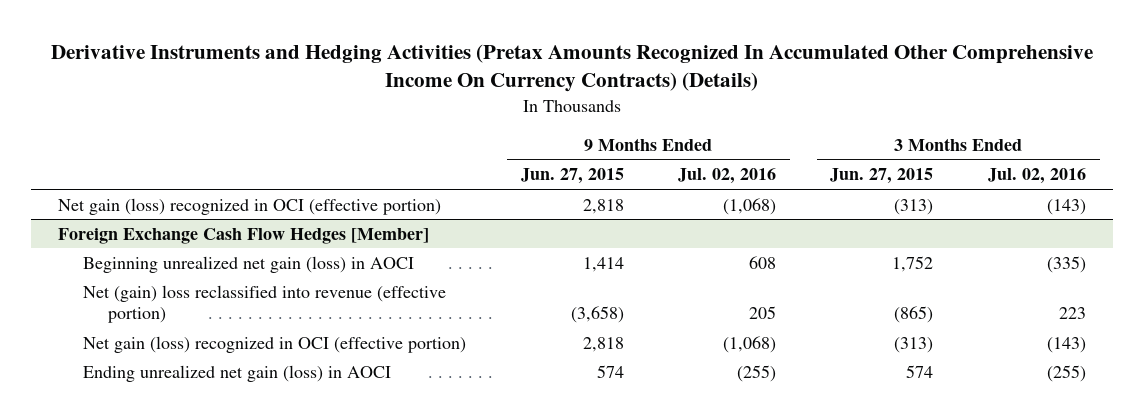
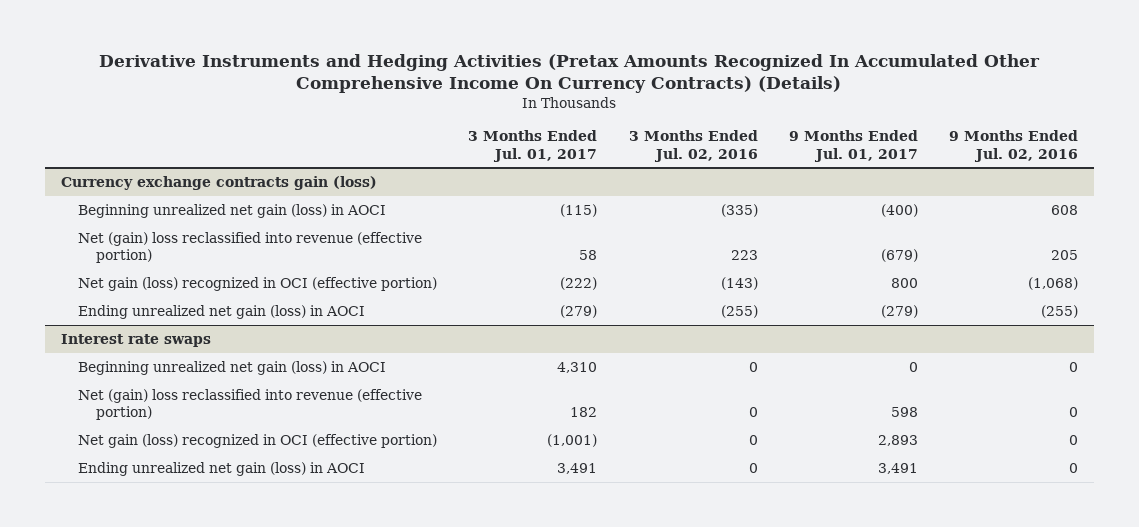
[520,168,624,185] Jun. 27, 2015 -> none
[830,168,934,185] Jun. 27, 2015 -> none
none -> [468,130,598,162] 3 Months Ended Jul. 01, 2017
none -> [788,130,918,162] 9 Months Ended Jul. 01, 2017
[58,197,442,215] Net gain (loss) recognized in OCI (effective portion) -> none
[58,227,430,244] Foreign Exchange Cash Flow Hedges [Member] -> [60,176,377,191] Currency exchange contracts gain (loss)
none -> [60,334,211,348] Interest rate swaps
none -> [78,361,387,376] Beginning unrealized net gain (loss) in AOCI
none -> [78,389,423,421] Net (gain) loss reclassified into revenue (effective portion)
none -> [78,434,438,449] Net gain (loss) recognized in OCI (effective portion)
none -> [78,462,366,477] Ending unrealized net gain (loss) in AOCI

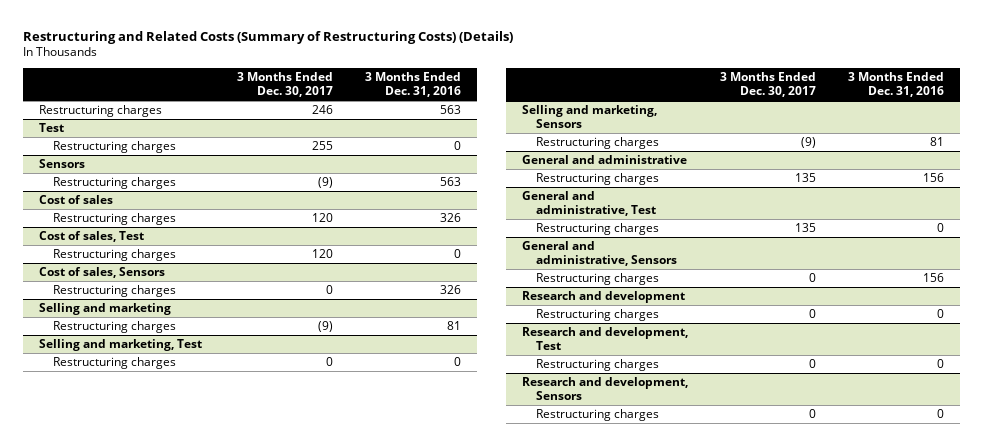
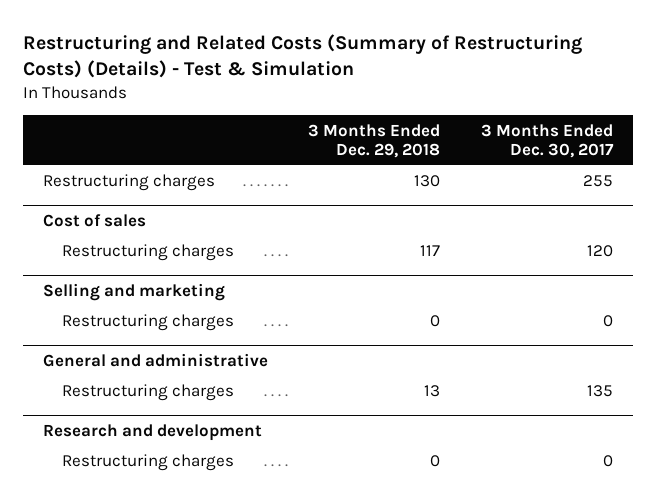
[22,30,513,44] Restructuring and Related Costs (Summary of Restructuring Costs) (Details) -> [22,33,582,79] Restructuring and Related Costs (Summary of Restructuring Costs) (Details) - Test & Simulation
[364,71,461,98] 3 Months Ended Dec. 31, 2016 -> none
none -> [308,123,441,159] 3 Months Ended Dec. 29, 2018
[38,105,162,118] Restructuring charges -> none
[38,123,64,133] Test -> none
[38,159,85,169] Sensors -> none
[53,177,177,190] Restructuring charges -> none
[38,231,144,243] Cost of sales, Test -> none
[53,249,177,262] Restructuring charges -> none
[38,267,165,279] Cost of sales, Sensors -> none
[53,285,177,298] Restructuring charges -> none
[53,321,177,334] Restructuring charges -> none
[38,339,202,352] Selling and marketing, Test -> none
[521,105,657,129] Selling and marketing, Sensors -> none
[536,137,660,150] Restructuring charges -> none
[521,191,657,217] General and administrative, Test -> none
[536,223,660,236] Restructuring charges -> none
[521,241,678,267] General and administrative, Sensors -> none
[536,273,660,286] Restructuring charges -> none
[521,327,688,351] Research and development, Test -> none
[536,359,660,372] Restructuring charges -> none
[521,377,688,401] Research and development, Sensors -> none
[536,409,660,422] Restructuring charges -> none

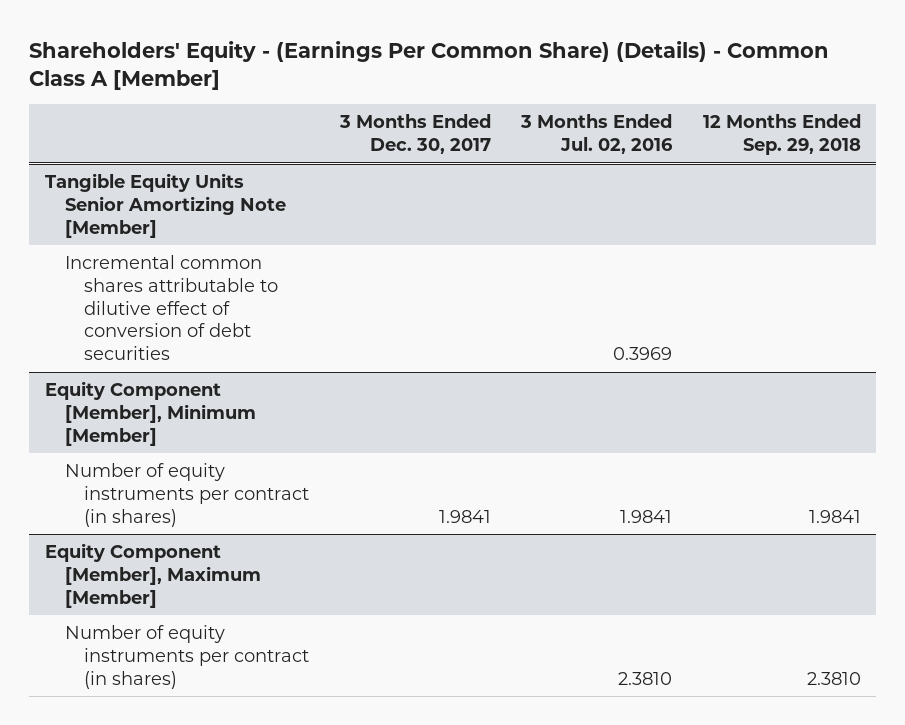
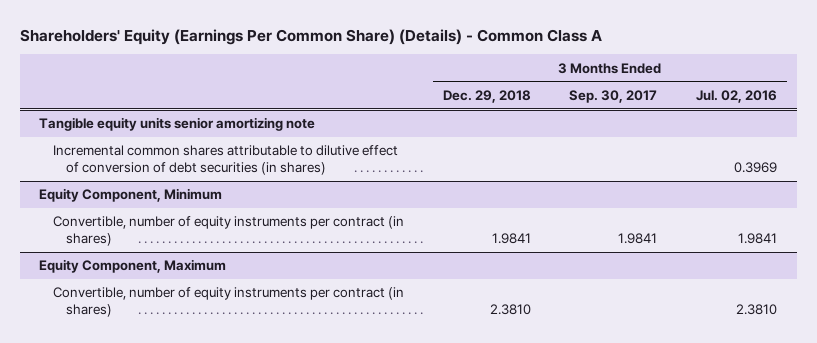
[29,40,830,90] Shareholders' Equity - (Earnings Per Common Share) (Details) - Common Class A [Member] -> [19,28,602,45] Shareholders' Equity (Earnings Per Common Share) (Details) - Common Class A
[338,114,491,154] 3 Months Ended Dec. 30, 2017 -> none
[702,114,861,155] 12 Months Ended Sep. 29, 2018 -> none
none -> [442,89,531,103] Dec. 29, 2018
none -> [569,89,658,103] Sep. 30, 2017
[44,173,286,238] Tangible Equity Units Senior Amortizing Note [Member] -> [39,117,316,132] Tangible equity units senior amortizing note
[64,255,279,360] Incremental common shares attributable to dilutive effect of conversion of debt securities -> [52,145,398,176] Incremental common shares attributable to dilutive effect of conversion of debt securities (in shares)
[44,381,256,446] Equity Component [Member], Minimum [Member] -> [39,188,223,203] Equity Component, Minimum
[64,463,310,527] Number of equity instruments per contract (in shares) -> [52,216,404,247] Convertible, number of equity instruments per contract (in shares)
[44,543,261,608] Equity Component [Member], Maximum [Member] -> [39,259,227,274] Equity Component, Maximum
[64,625,310,689] Number of equity instruments per contract (in shares) -> [52,287,404,318] Convertible, number of equity instruments per contract (in shares)

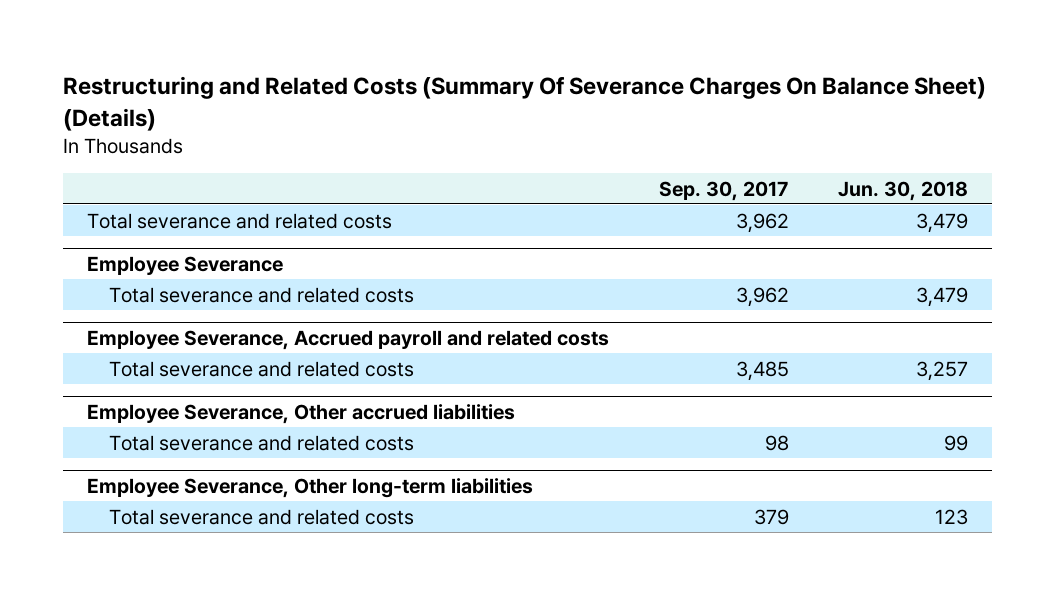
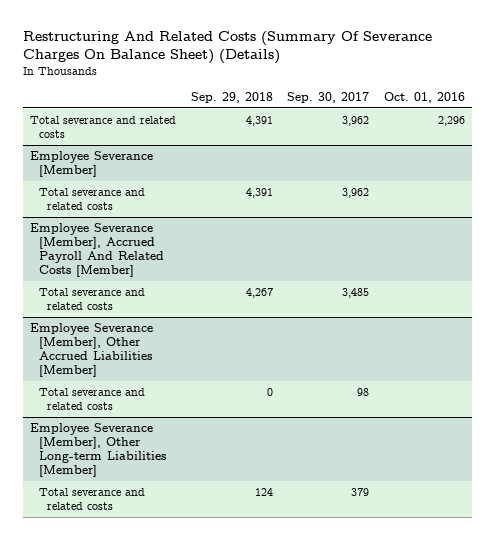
[62,76,986,131] Restructuring and Related Costs (Summary Of Severance Charges On Balance Sheet) (Details) -> [23,31,433,65] Restructuring And Related Costs (Summary Of Severance Charges On Balance Sheet) (Details)
[837,180,968,201] Jun. 30, 2018 -> none
none -> [190,92,273,104] Sep. 29, 2018
none -> [383,92,465,104] Oct. 01, 2016
[87,255,284,275] Employee Severance -> [30,150,154,177] Employee Severance [Member]
[87,329,610,350] Employee Severance, Accrued payroll and related costs -> [30,222,164,278] Employee Severance [Member], Accrued Payroll And Related Costs [Member]
[87,403,516,424] Employee Severance, Other accrued liabilities -> [30,322,154,378] Employee Severance [Member], Other Accrued Liabilities [Member]
[87,477,534,498] Employee Severance, Other long-term liabilities -> [30,422,166,478] Employee Severance [Member], Other Long-term Liabilities [Member]

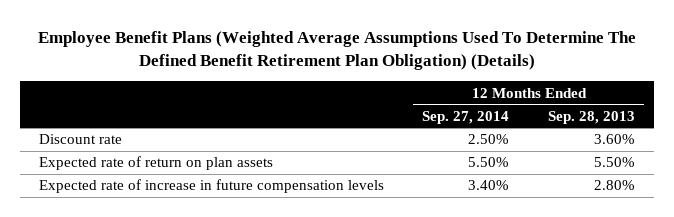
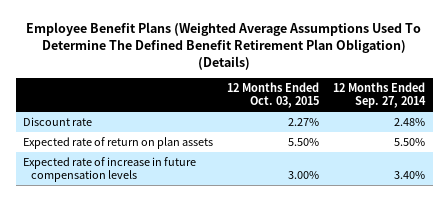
[547,110,635,124] Sep. 28, 2013 -> none
none -> [227,81,320,109] 12 Months Ended Oct. 03, 2015
[468,134,510,145] 2.50% -> [394,117,426,126] 2.48%

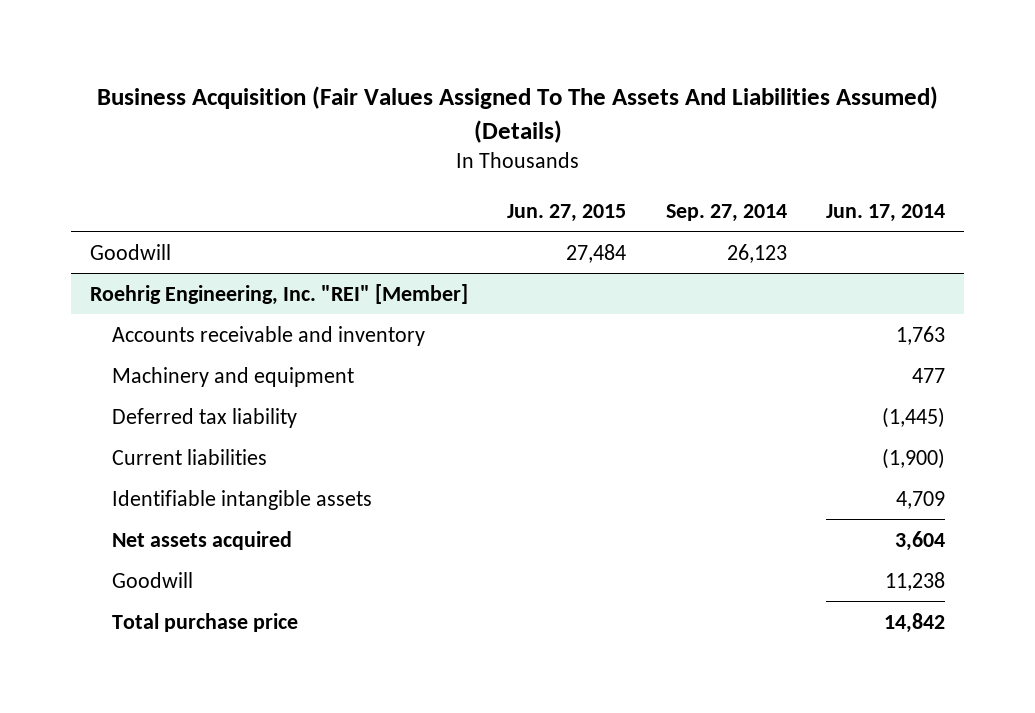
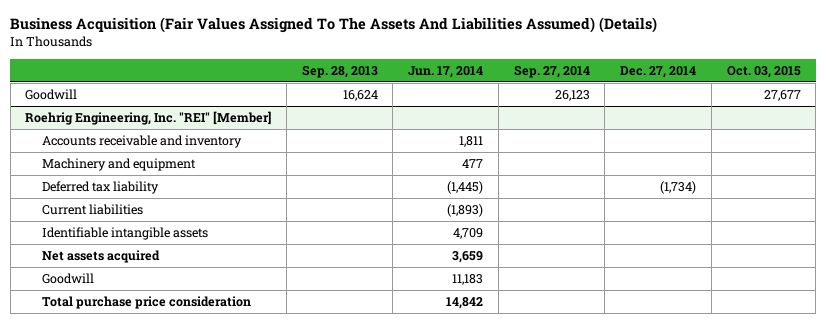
[507,203,627,222] Jun. 27, 2015 -> none
none -> [301,64,378,78] Sep. 28, 2013
none -> [620,65,697,78] Dec. 27, 2014
none -> [726,65,801,78] Oct. 03, 2015
[895,325,945,345] 1,763 -> [459,136,484,148] 1,811
[881,447,945,469] (1,900) -> [447,204,484,218] (1,893)
[894,530,945,551] 3,604 -> [452,251,484,264] 3,659
[884,571,945,591] 11,238 -> [452,274,484,286] 11,183
[112,612,299,632] Total purchase price -> [42,296,252,310] Total purchase price consideration

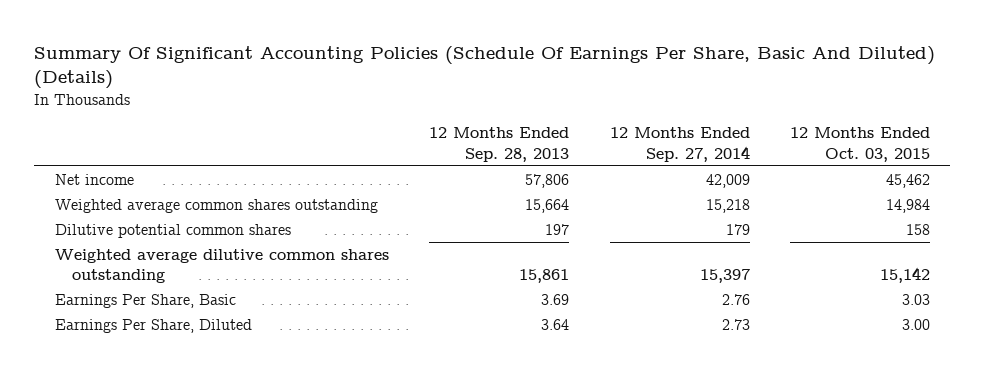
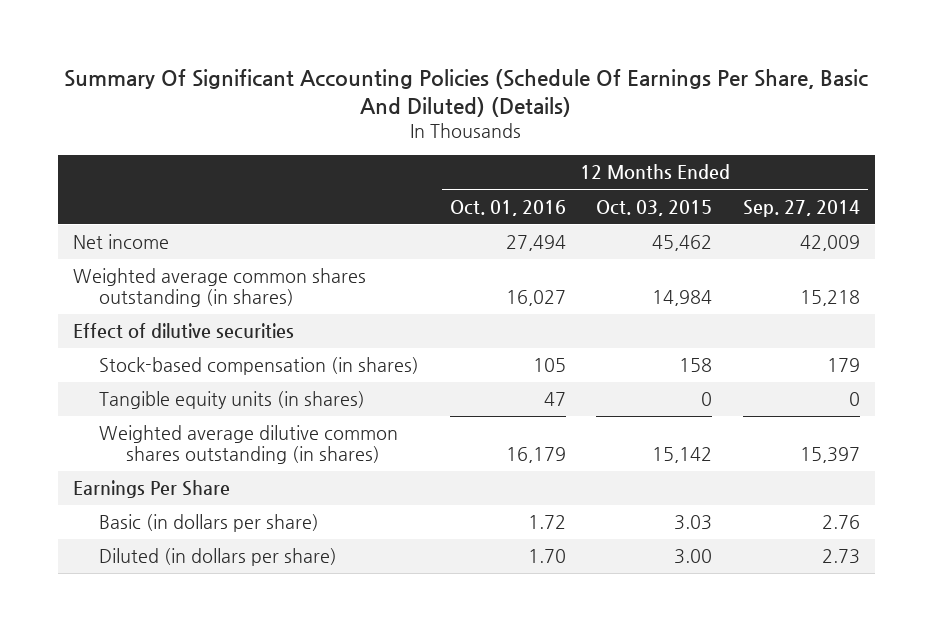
[429,127,570,162] 12 Months Ended Sep. 28, 2013 -> none
none -> [449,199,566,216] Oct. 01, 2016
[54,198,378,213] Weighted average common shares outstanding -> [72,268,366,308] Weighted average common shares outstanding (in shares)
none -> [72,323,294,340] Effect of dilutive securities
[54,223,291,238] Dilutive potential common shares -> [99,357,420,376] Stock-based compensation (in shares)
none -> [99,391,366,410] Tangible equity units (in shares)
[54,248,389,284] Weighted average dilutive common shares outstanding -> [99,425,399,465] Weighted average dilutive common shares outstanding (in shares)
none -> [72,480,230,499] Earnings Per Share
[54,293,236,308] Earnings Per Share, Basic -> [99,514,320,533] Basic (in dollars per share)
[54,318,252,333] Earnings Per Share, Diluted -> [99,548,338,567] Diluted (in dollars per share)

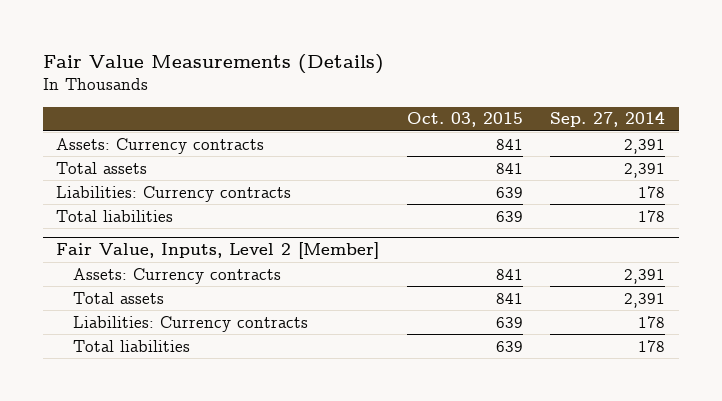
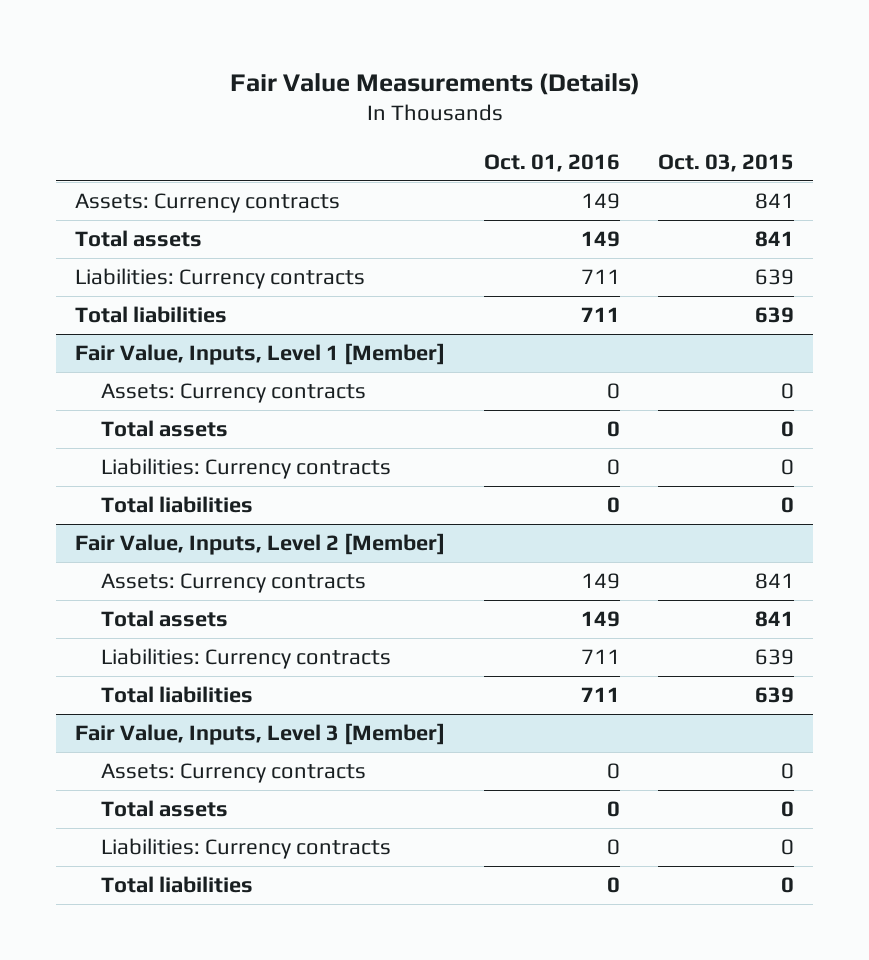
[550,111,666,128] Sep. 27, 2014 -> none
none -> [483,154,620,173] Oct. 01, 2016
none -> [75,343,446,366] Fair Value, Inputs, Level 1 [Member]
none -> [101,383,367,404] Assets: Currency contracts
none -> [101,420,229,438] Total assets
none -> [101,458,392,480] Liabilities: Currency contracts
none -> [101,496,254,514] Total liabilities
none -> [75,723,446,746] Fair Value, Inputs, Level 3 [Member]
none -> [101,763,367,784] Assets: Currency contracts
none -> [101,800,229,818] Total assets
none -> [101,838,392,860] Liabilities: Currency contracts
none -> [101,876,254,894] Total liabilities

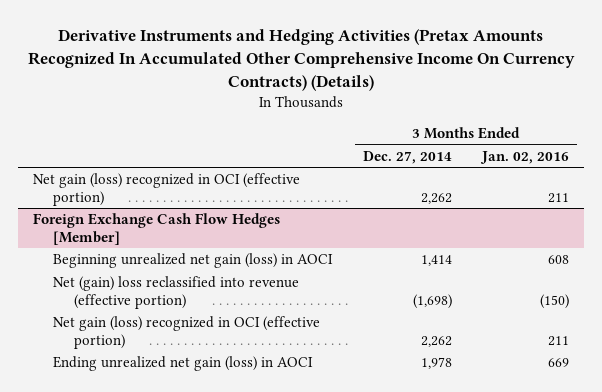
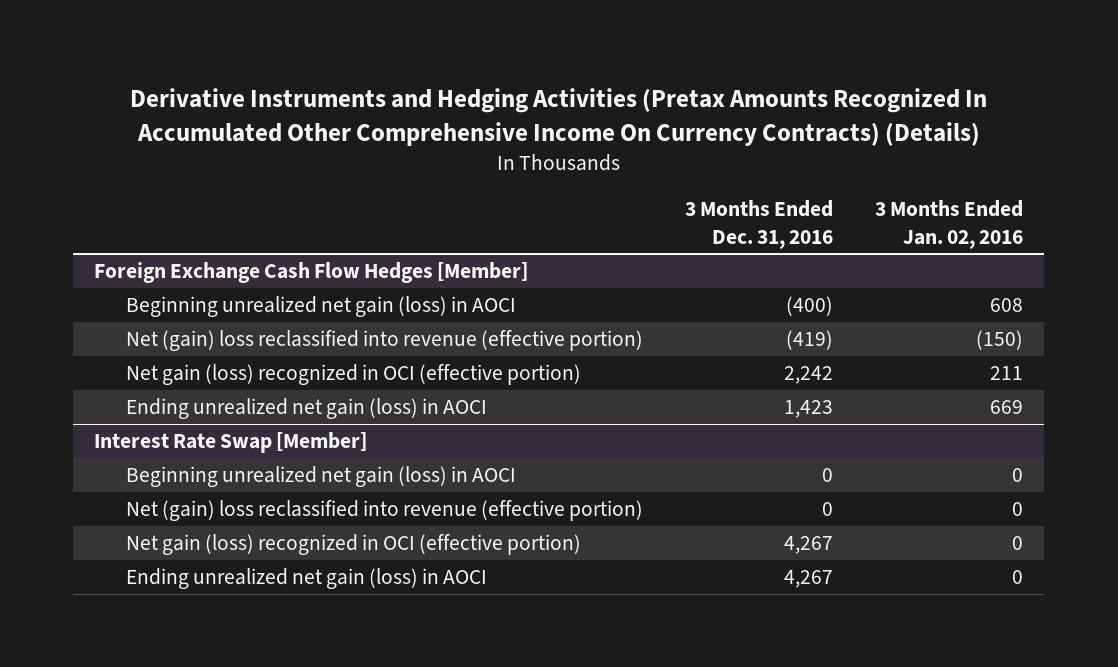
[362,150,452,164] Dec. 27, 2014 -> none
none -> [685,199,834,249] 3 Months Ended Dec. 31, 2016
[32,173,300,206] Net gain (loss) recognized in OCI (effective portion) -> none
none -> [94,431,368,453] Interest Rate Swap [Member]
none -> [125,465,516,487] Beginning unrealized net gain (loss) in AOCI
none -> [125,499,643,521] Net (gain) loss reclassified into revenue (effective portion)
none -> [125,533,581,555] Net gain (loss) recognized in OCI (effective portion)
none -> [125,567,487,589] Ending unrealized net gain (loss) in AOCI

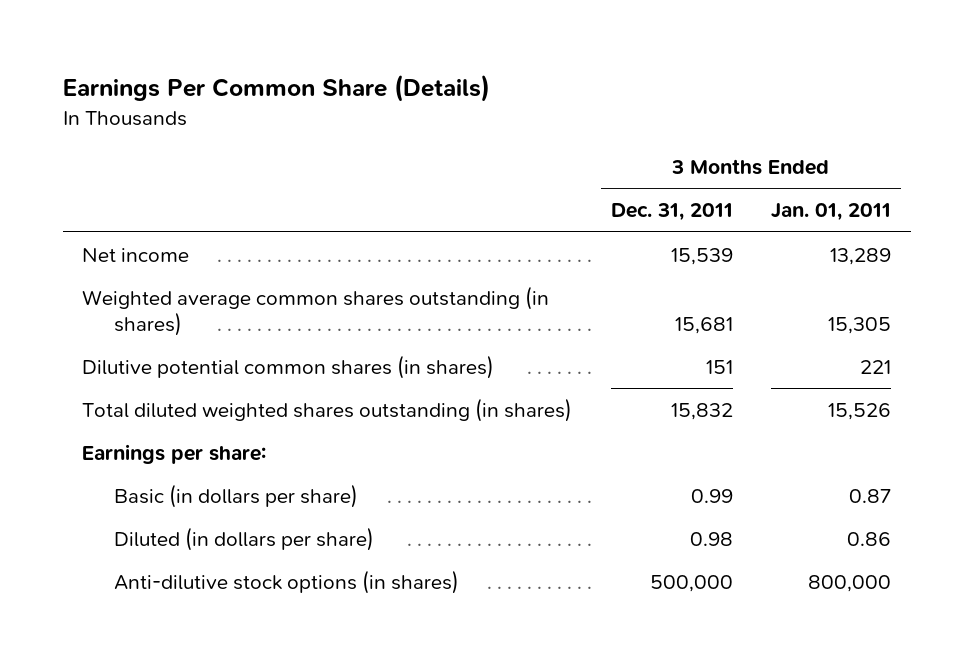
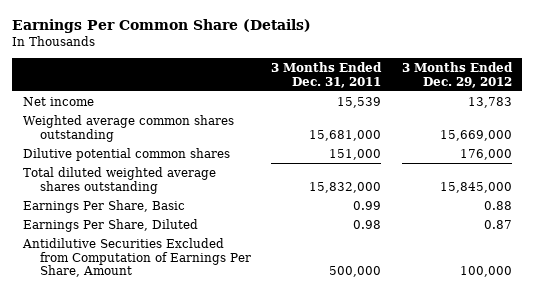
[771,203,892,222] Jan. 01, 2011 -> none
none -> [401,61,513,88] 3 Months Ended Dec. 29, 2012
[82,443,267,464] Earnings per share: -> none
[82,285,550,336] Weighted average common shares outstanding (in shares) -> [22,114,234,142] Weighted average common shares outstanding
[674,316,733,334] 15,681 -> [309,129,382,141] 15,681,000
[82,354,495,379] Dilutive potential common shares (in shares) -> [22,147,230,161] Dilutive potential common shares
[705,359,733,374] 151 -> [329,148,382,160] 151,000
[82,397,573,422] Total diluted weighted shares outstanding (in shares) -> [22,166,216,194] Total diluted weighted average shares outstanding
[670,402,733,420] 15,832 -> [309,181,382,193] 15,832,000
[114,483,359,508] Basic (in dollars per share) -> [22,199,185,213] Earnings Per Share, Basic
[114,526,375,551] Diluted (in dollars per share) -> [22,218,198,232] Earnings Per Share, Diluted
[114,569,460,594] Anti-dilutive stock options (in shares) -> [21,237,251,278] Antidilutive Securities Excluded from Computation of Earnings Per Share, Amount

